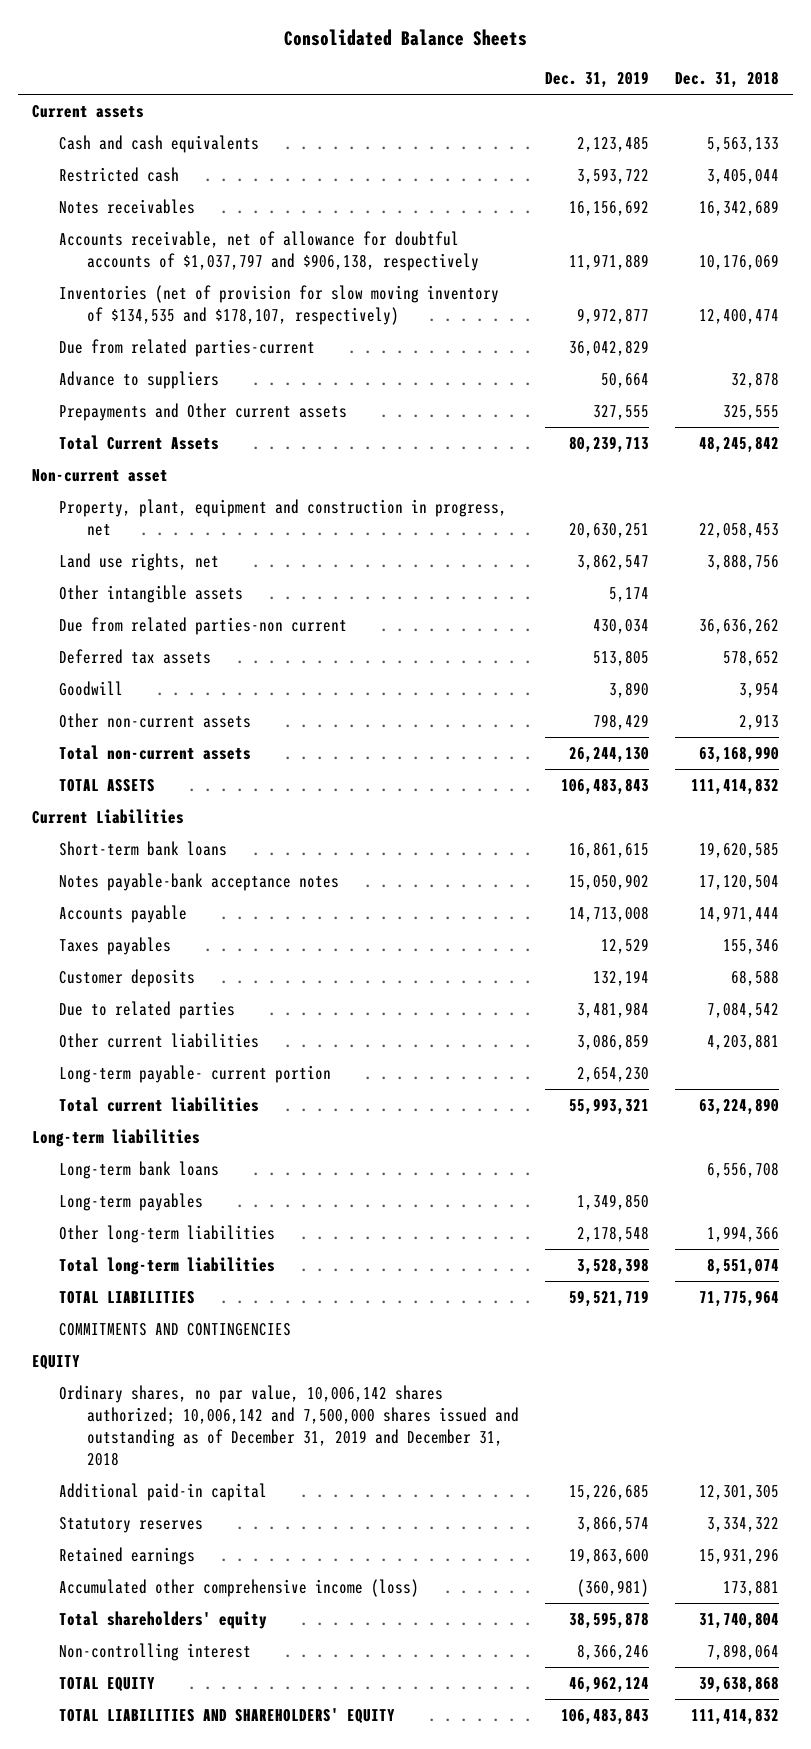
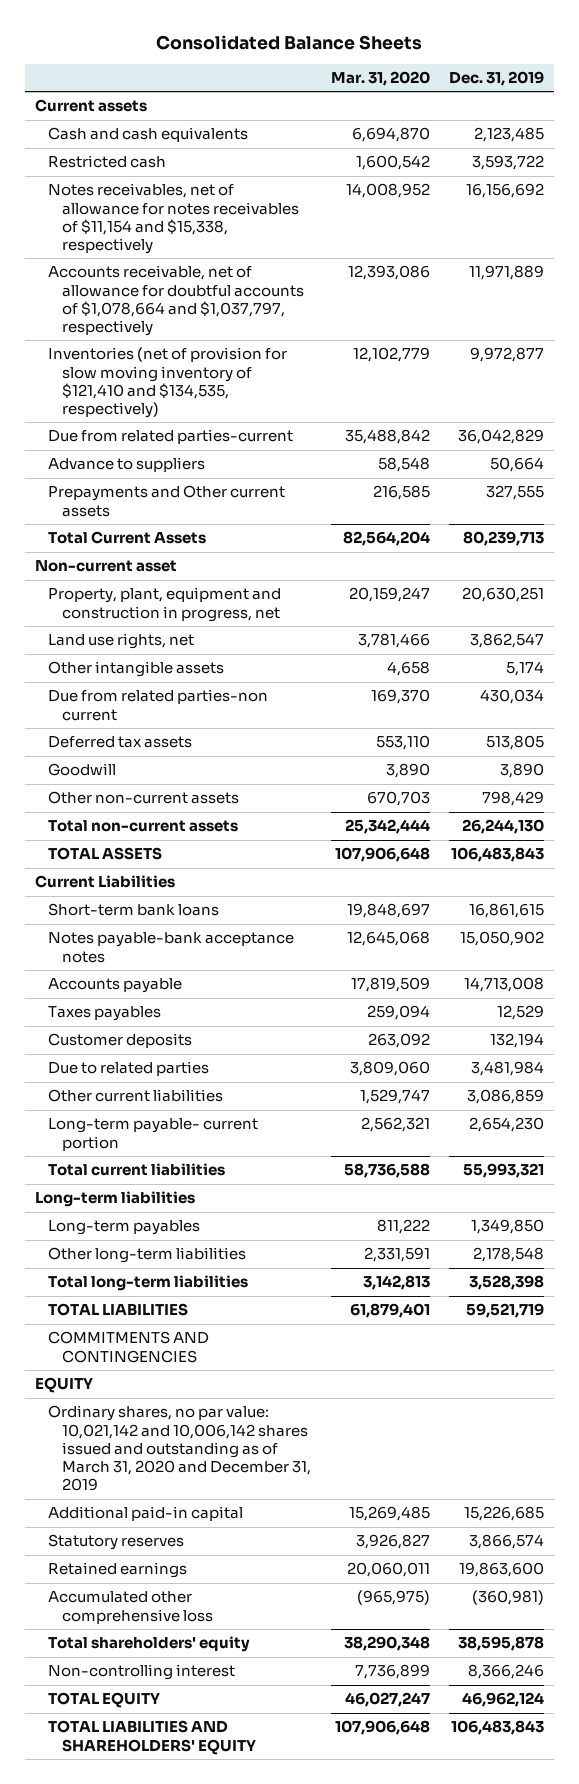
[675,71,780,89] Dec. 31, 2018 -> none
none -> [330,71,430,87] Mar. 31, 2020
[59,199,196,215] Notes receivables -> [48,183,299,255] Notes receivables, net of allowance for notes receivables of $11,154 and $15,338, respectively
[59,231,479,271] Accounts receivable, net of allowance for doubtful accounts of $1,037,797 and $906,138, respectively -> [48,265,304,337] Accounts receivable, net of allowance for doubtful accounts of $1,078,664 and $1,037,797, respectively
[59,285,500,325] Inventories (net of provision for slow moving inventory of $134,535 and $178,107, respectively) -> [48,347,288,419] Inventories (net of provision for slow moving inventory of $121,410 and $134,535, respectively)
[59,1161,220,1180] Long-term bank loans -> none
[59,1385,519,1466] Ordinary shares, no par value, 10,006,142 shares authorized; 10,006,142 and 7,500,000 shares issued and outstanding as of December 31, 2019 and December 31, 2018 -> [48,1405,311,1492] Ordinary shares, no par value: 10,021,142 and 10,006,142 shares issued and outstanding as of March 31, 2020 and December 31, 2019
[59,1579,420,1598] Accumulated other comprehensive income (loss) -> [48,1591,213,1624] Accumulated other comprehensive loss

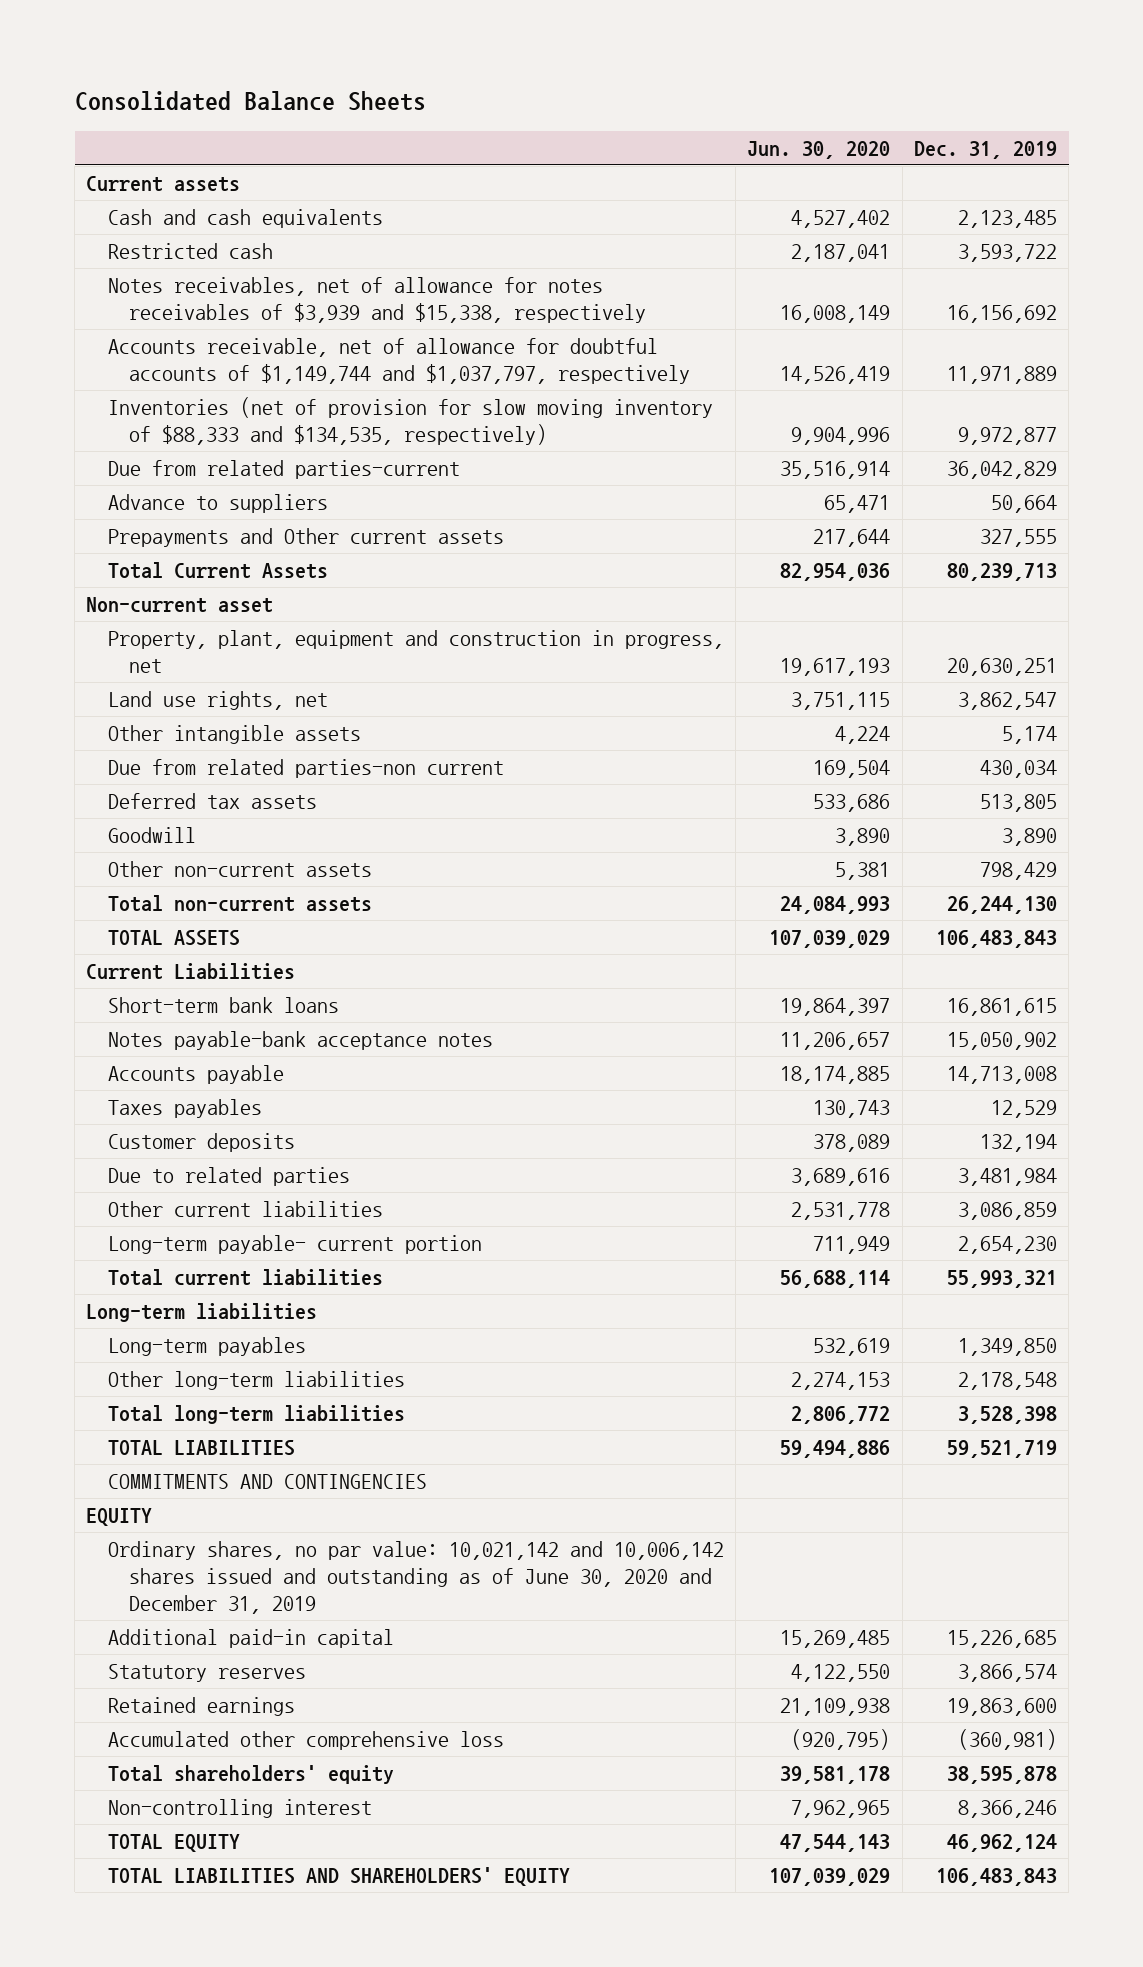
[330,71,430,87] Mar. 31, 2020 -> none
none -> [747,140,891,159] Jun. 30, 2020
[48,183,299,255] Notes receivables, net of allowance for notes receivables of $11,154 and $15,338, respectively -> [107,276,646,324] Notes receivables, net of allowance for notes receivables of $3,939 and $15,338, respectively
[48,265,304,337] Accounts receivable, net of allowance for doubtful accounts of $1,078,664 and $1,037,797, respectively -> [107,337,690,385] Accounts receivable, net of allowance for doubtful accounts of $1,149,744 and $1,037,797, respectively
[48,347,288,419] Inventories (net of provision for slow moving inventory of $121,410 and $134,535, respectively) -> [107,396,713,446] Inventories (net of provision for slow moving inventory of $88,333 and $134,535, respectively)
[48,1405,311,1492] Ordinary shares, no par value: 10,021,142 and 10,006,142 shares issued and outstanding as of March 31, 2020 and December 31, 2019 -> [107,1540,724,1615] Ordinary shares, no par value: 10,021,142 and 10,006,142 shares issued and outstanding as of June 30, 2020 and December 31, 2019

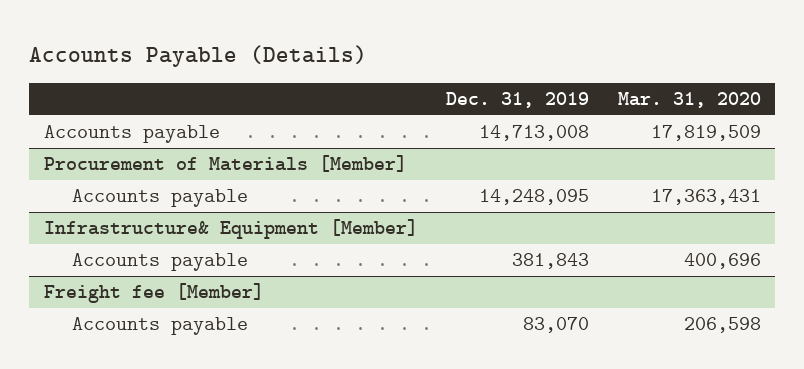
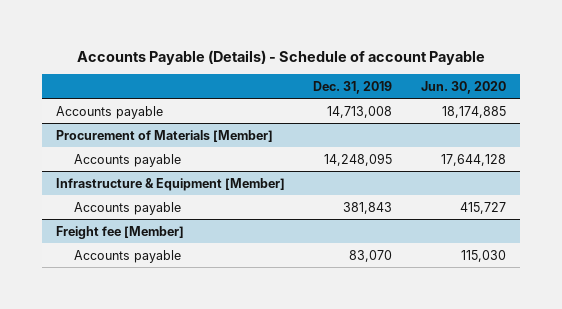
[29,44,368,67] Accounts Payable (Details) -> [76,49,485,65] Accounts Payable (Details) - Schedule of account Payable
[617,92,761,109] Mar. 31, 2020 -> none
none -> [420,80,506,94] Jun. 30, 2020
[43,219,418,240] Infrastructure& Equipment [Member] -> [55,177,285,191] Infrastructure & Equipment [Member]

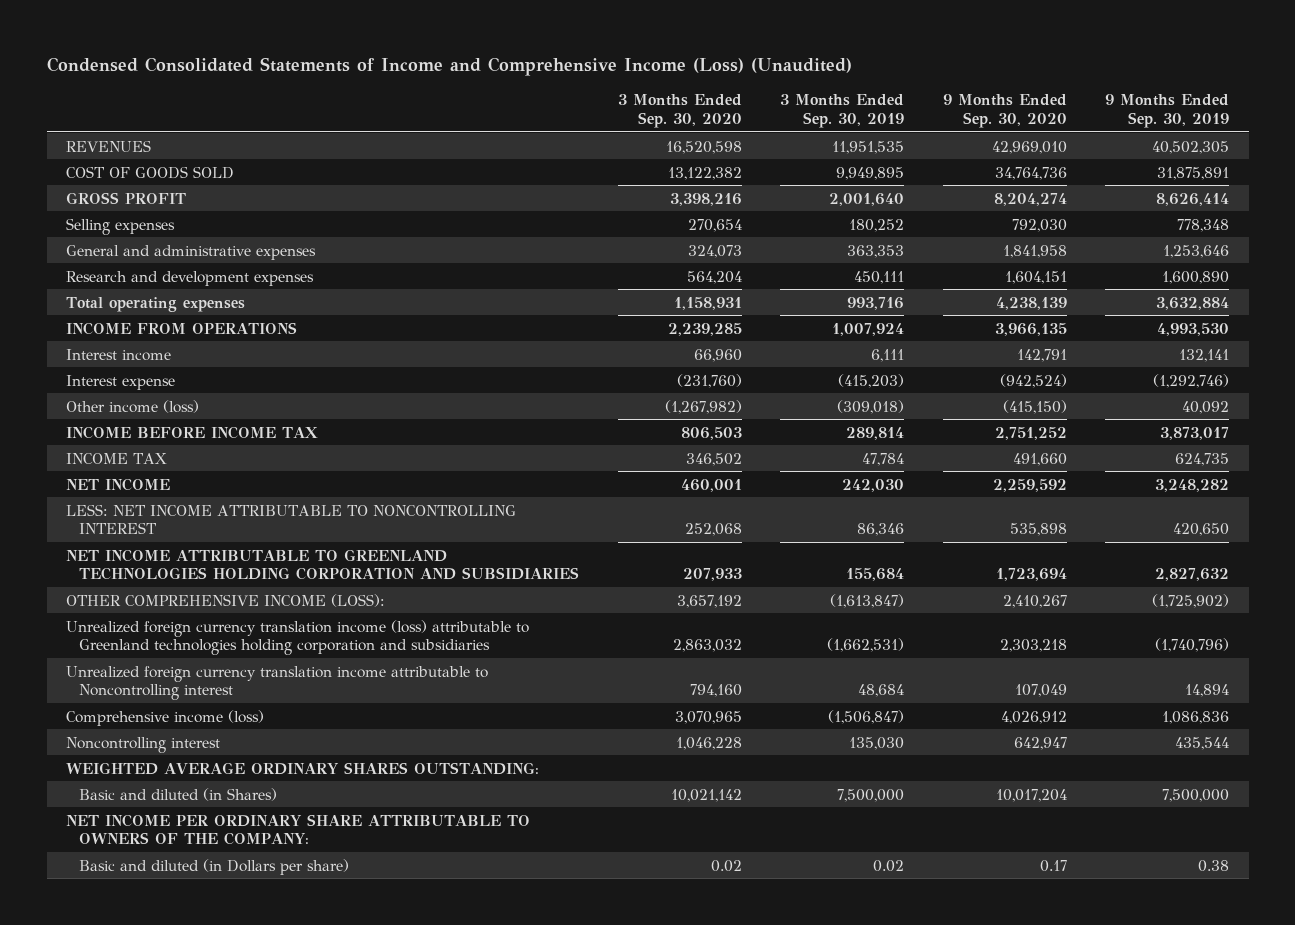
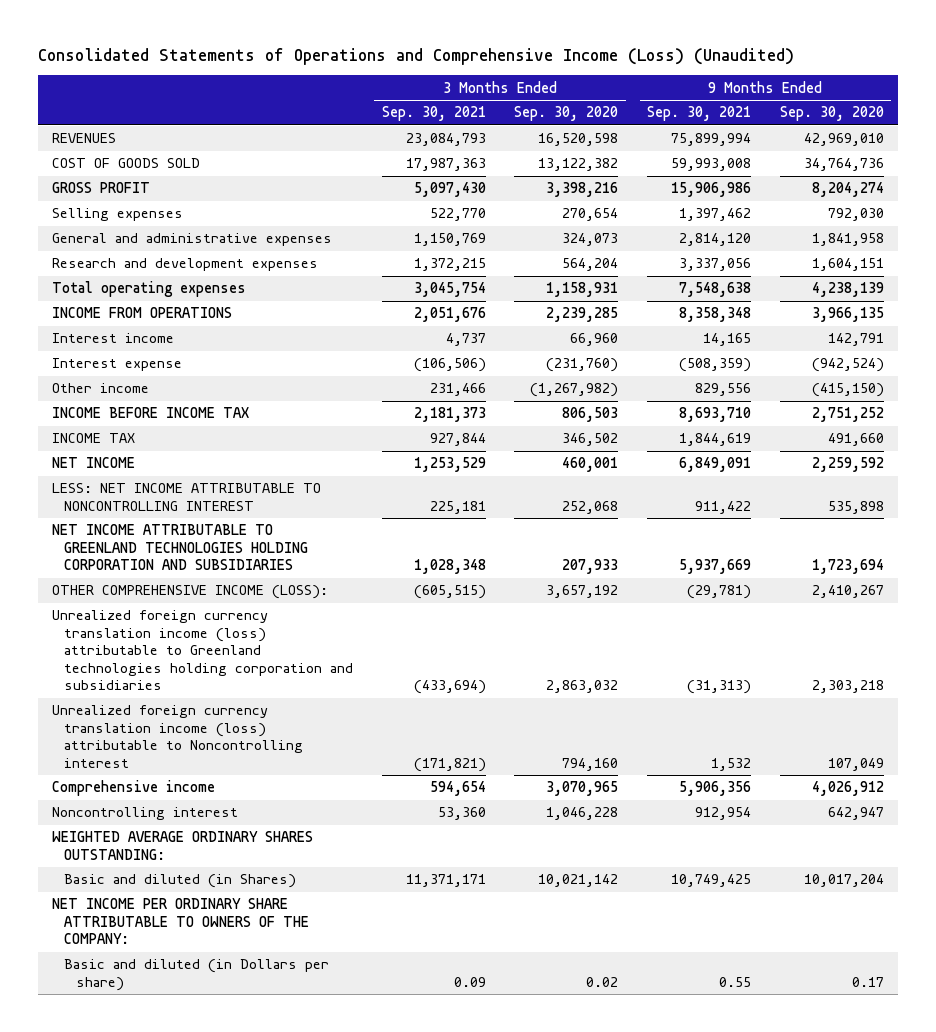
[46,56,852,76] Condensed Consolidated Statements of Income and Comprehensive Income (Loss) (Unaudited) -> [37,47,794,65] Consolidated Statements of Operations and Comprehensive Income (Loss) (Unaudited)
[780,94,905,128] 3 Months Ended Sep. 30, 2019 -> none
[1105,94,1230,128] 9 Months Ended Sep. 30, 2019 -> none
none -> [381,106,486,122] Sep. 30, 2021
none -> [647,106,752,122] Sep. 30, 2021
[65,399,199,413] Other income (loss) -> [52,383,150,394] Other income
[65,665,488,701] Unrealized foreign currency translation income attributable to Noncontrolling interest -> [52,705,303,768] Unrealized foreign currency translation income (loss) attributable to Noncontrolling interest
[65,709,264,726] Comprehensive income (loss) -> [52,780,216,797] Comprehensive income

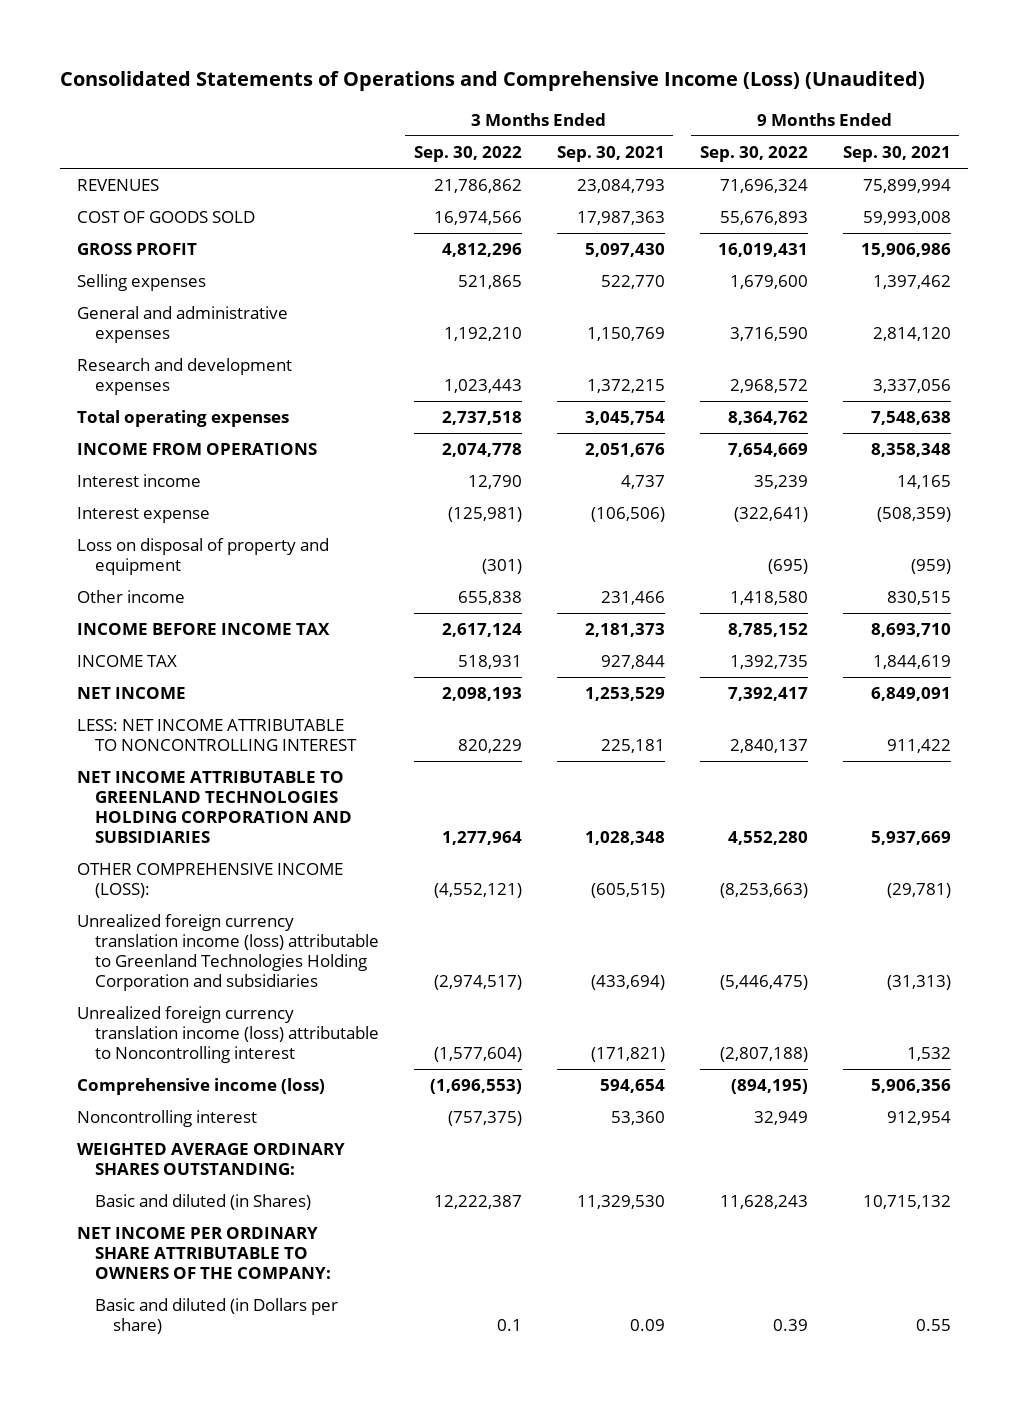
[514,106,619,122] Sep. 30, 2020 -> none
[779,106,884,122] Sep. 30, 2020 -> none
none -> [413,145,522,162] Sep. 30, 2022
none -> [699,145,808,162] Sep. 30, 2022
none -> [77,538,330,576] Loss on disposal of property and equipment
[695,383,752,397] 829,556 -> [886,591,951,606] 830,515
[52,610,353,691] Unrealized foreign currency translation income (loss) attributable to Greenland technologies holding corporation and subsidiaries -> [77,914,379,991] Unrealized foreign currency translation income (loss) attributable to Greenland Technologies Holding Corporation and subsidiaries
[52,780,216,797] Comprehensive income -> [77,1078,326,1096] Comprehensive income (loss)
[405,874,486,888] 11,371,171 -> [576,1195,665,1210] 11,329,530
[671,874,752,888] 10,749,425 -> [862,1195,951,1210] 10,715,132

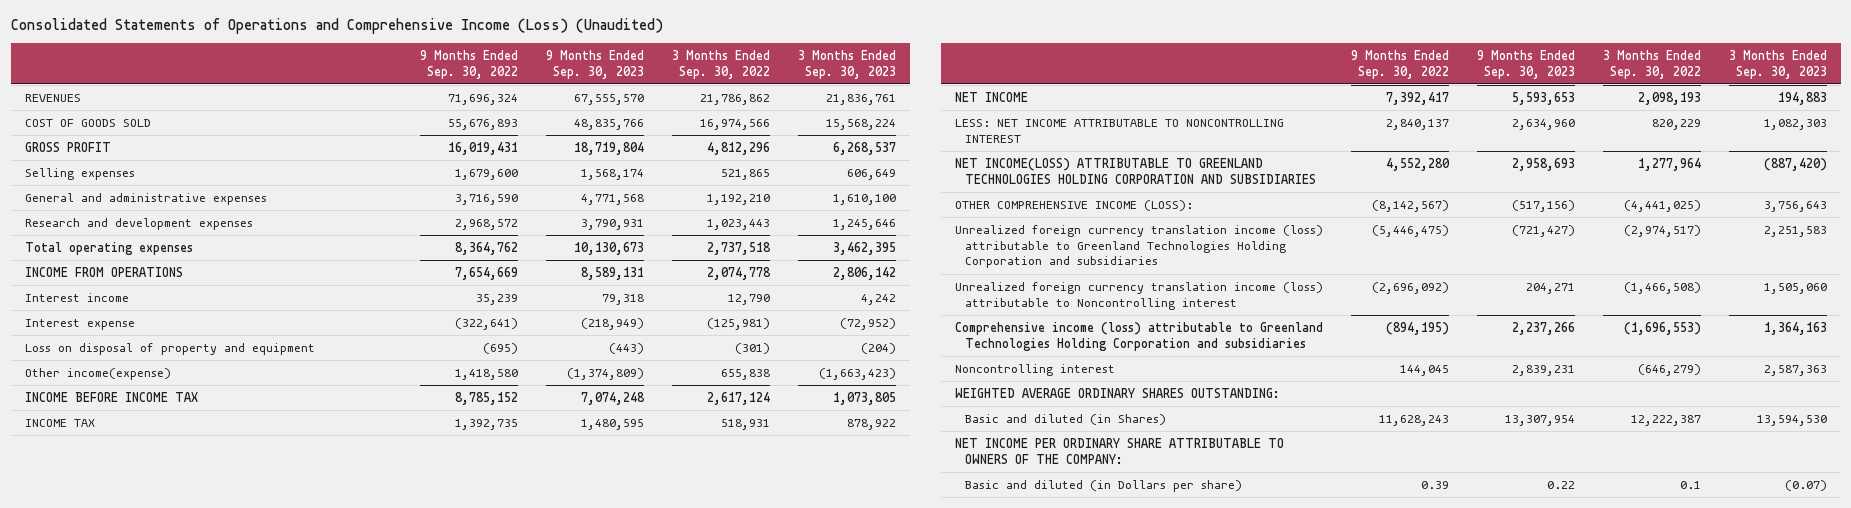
[556,145,665,162] Sep. 30, 2021 -> none
[842,145,951,162] Sep. 30, 2021 -> none
none -> [546,49,645,79] 9 Months Ended Sep. 30, 2023
none -> [797,49,896,79] 3 Months Ended Sep. 30, 2023
[77,590,186,604] Other income -> [24,368,171,381] Other income(expense)
[77,771,352,843] NET INCOME ATTRIBUTABLE TO GREENLAND TECHNOLOGIES HOLDING CORPORATION AND SUBSIDIARIES -> [955,158,1317,184] NET INCOME(LOSS) ATTRIBUTABLE TO GREENLAND TECHNOLOGIES HOLDING CORPORATION AND SUBSIDIARIES
[433,883,522,899] (4,552,121) -> [1623,200,1701,213] (4,441,025)
[719,883,808,899] (8,253,663) -> [1372,200,1450,213] (8,142,567)
[433,1046,522,1062] (1,577,604) -> [1623,282,1701,295] (1,466,508)
[719,1046,808,1062] (2,807,188) -> [1372,282,1450,295] (2,696,092)
[77,1078,326,1096] Comprehensive income (loss) -> [955,322,1324,351] Comprehensive income (loss) attributable to Greenland Technologies Holding Corporation and subsidiaries
[447,1111,522,1127] (757,375) -> [1637,364,1701,377] (646,279)
[753,1111,808,1126] 32,949 -> [1400,365,1450,377] 144,045

